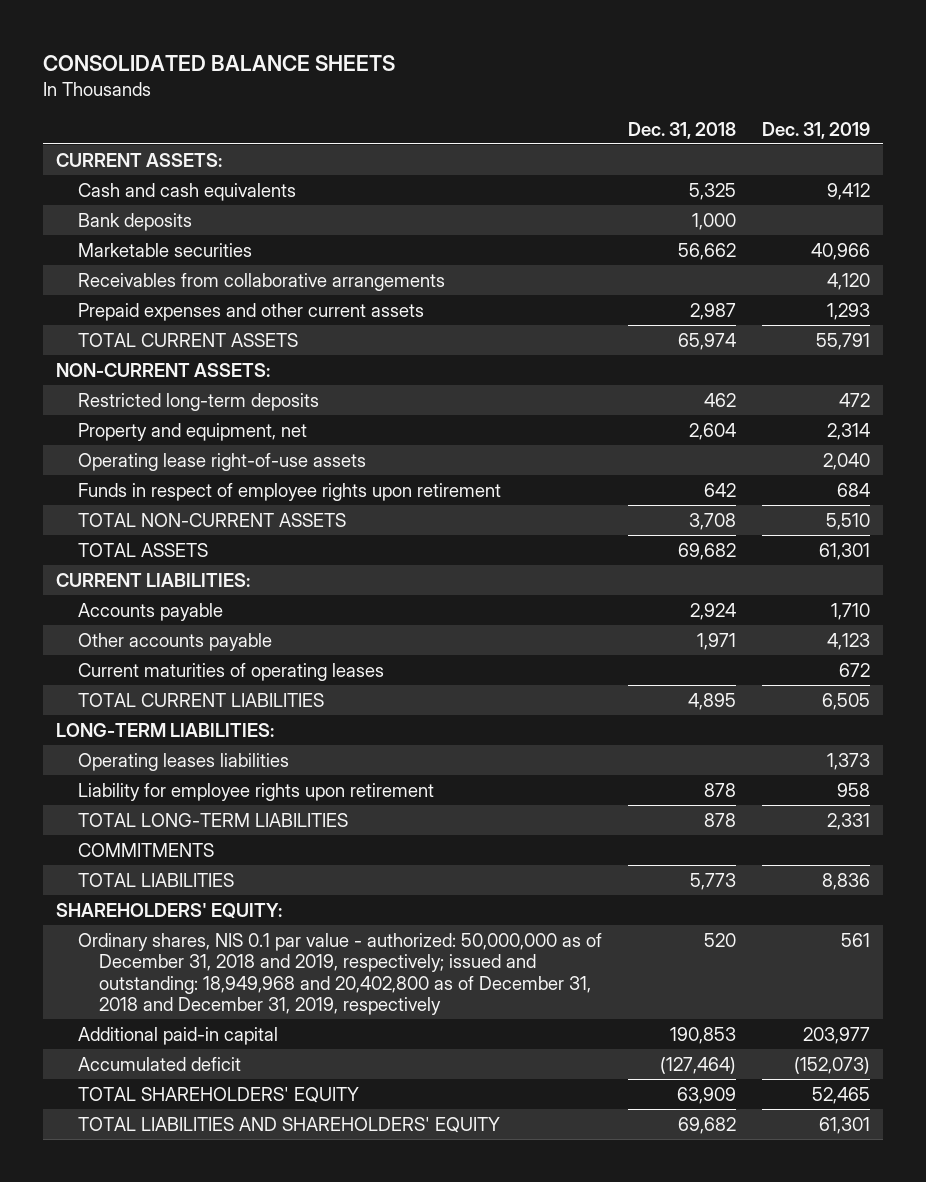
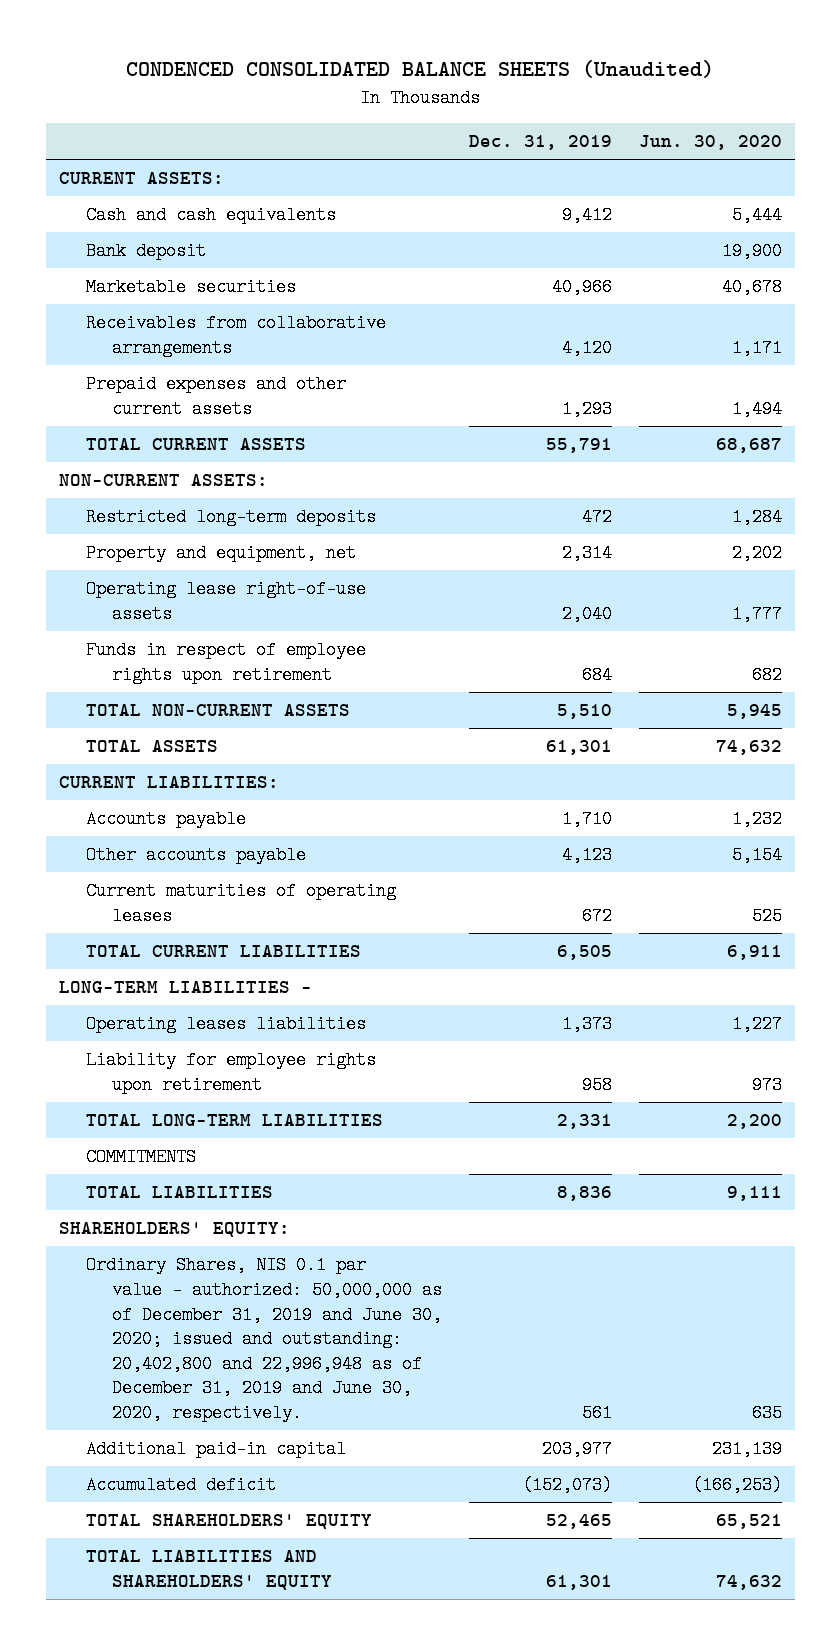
[42,55,395,72] CONSOLIDATED BALANCE SHEETS -> [126,60,715,79] CONDENCED CONSOLIDATED BALANCE SHEETS (Unaudited)
[627,121,736,139] Dec. 31, 2018 -> none
none -> [638,135,782,151] Jun. 30, 2020
[77,212,192,231] Bank deposits -> [85,242,206,261] Bank deposit
[55,722,274,737] LONG-TERM LIABILITIES: -> [58,981,312,994] LONG-TERM LIABILITIES -
[77,932,602,1016] Ordinary shares, NIS 0.1 par value - authorized: 50,000,000 as of December 31, 2018 and 2019, respectively; issued and outstanding: 18,949,968 and 20,402,800 as of December 31, 2018 and December 31, 2019, respectively -> [85,1256,443,1423] Ordinary Shares, NIS 0.1 par value - authorized: 50,000,000 as of December 31, 2019 and June 30, 2020; issued and outstanding: 20,402,800 and 22,996,948 as of December 31, 2019 and June 30, 2020, respectively.

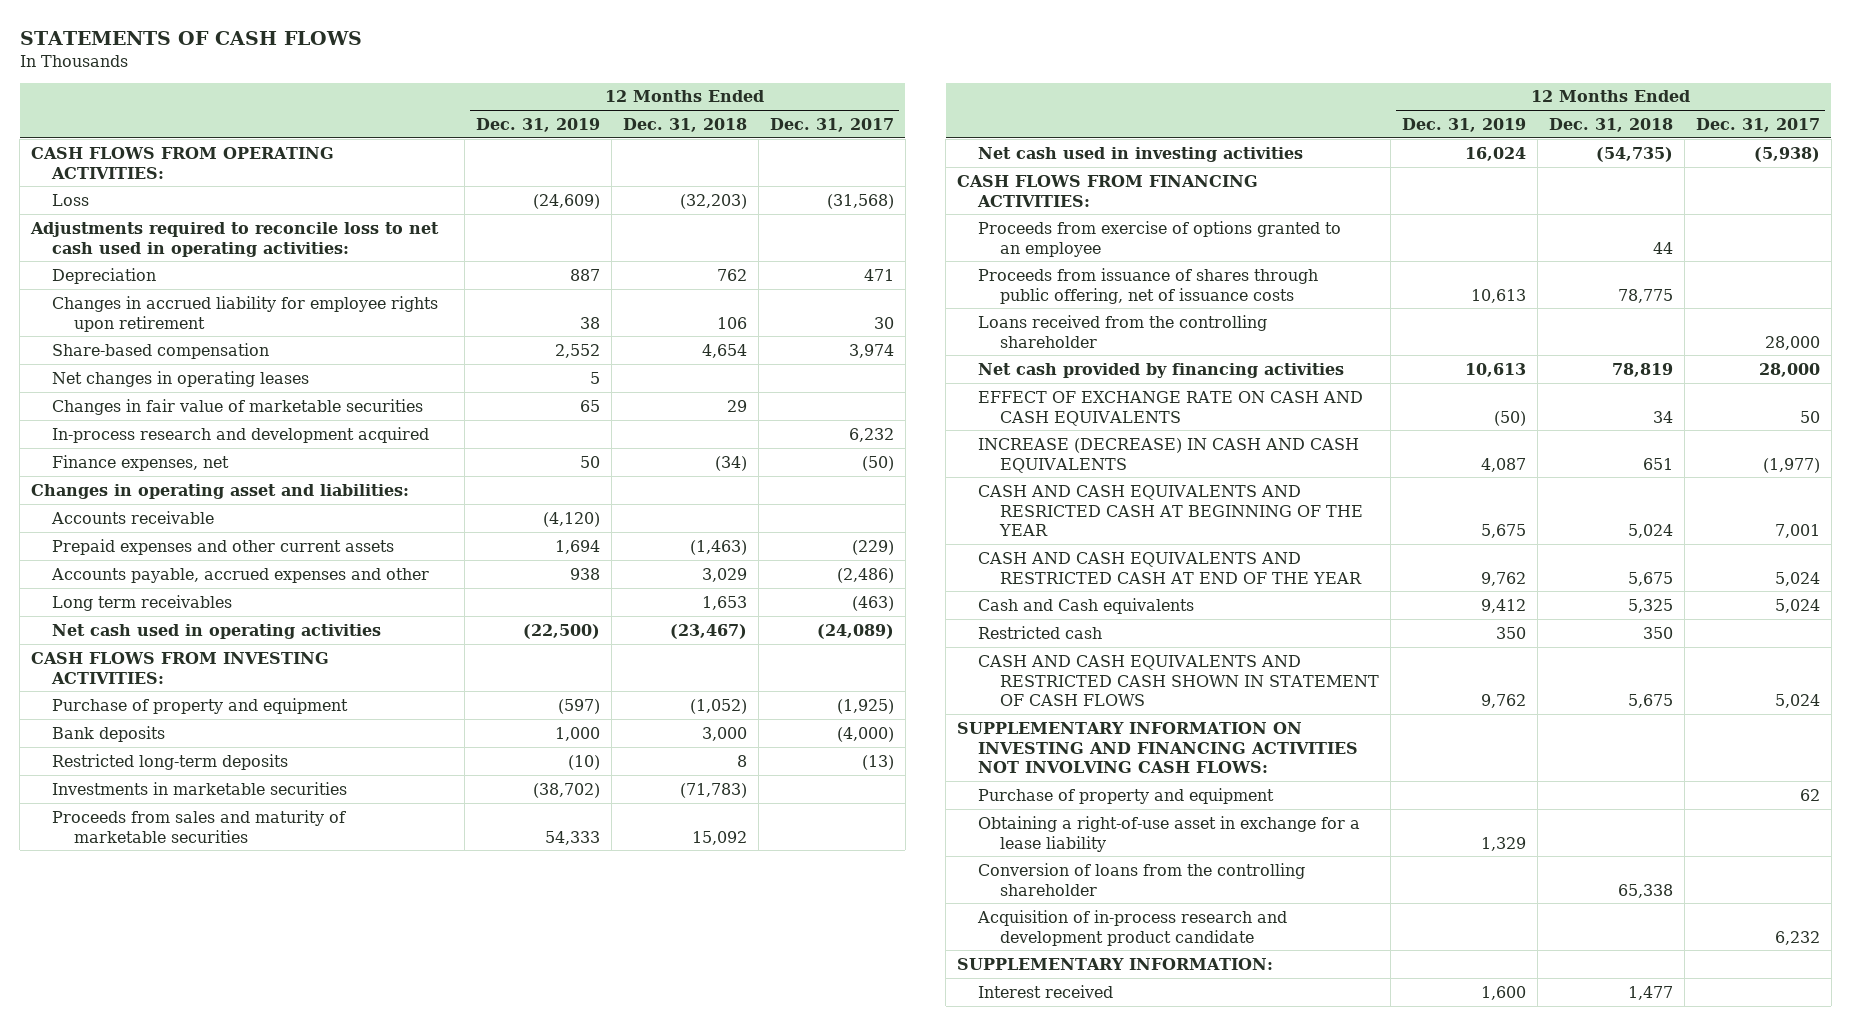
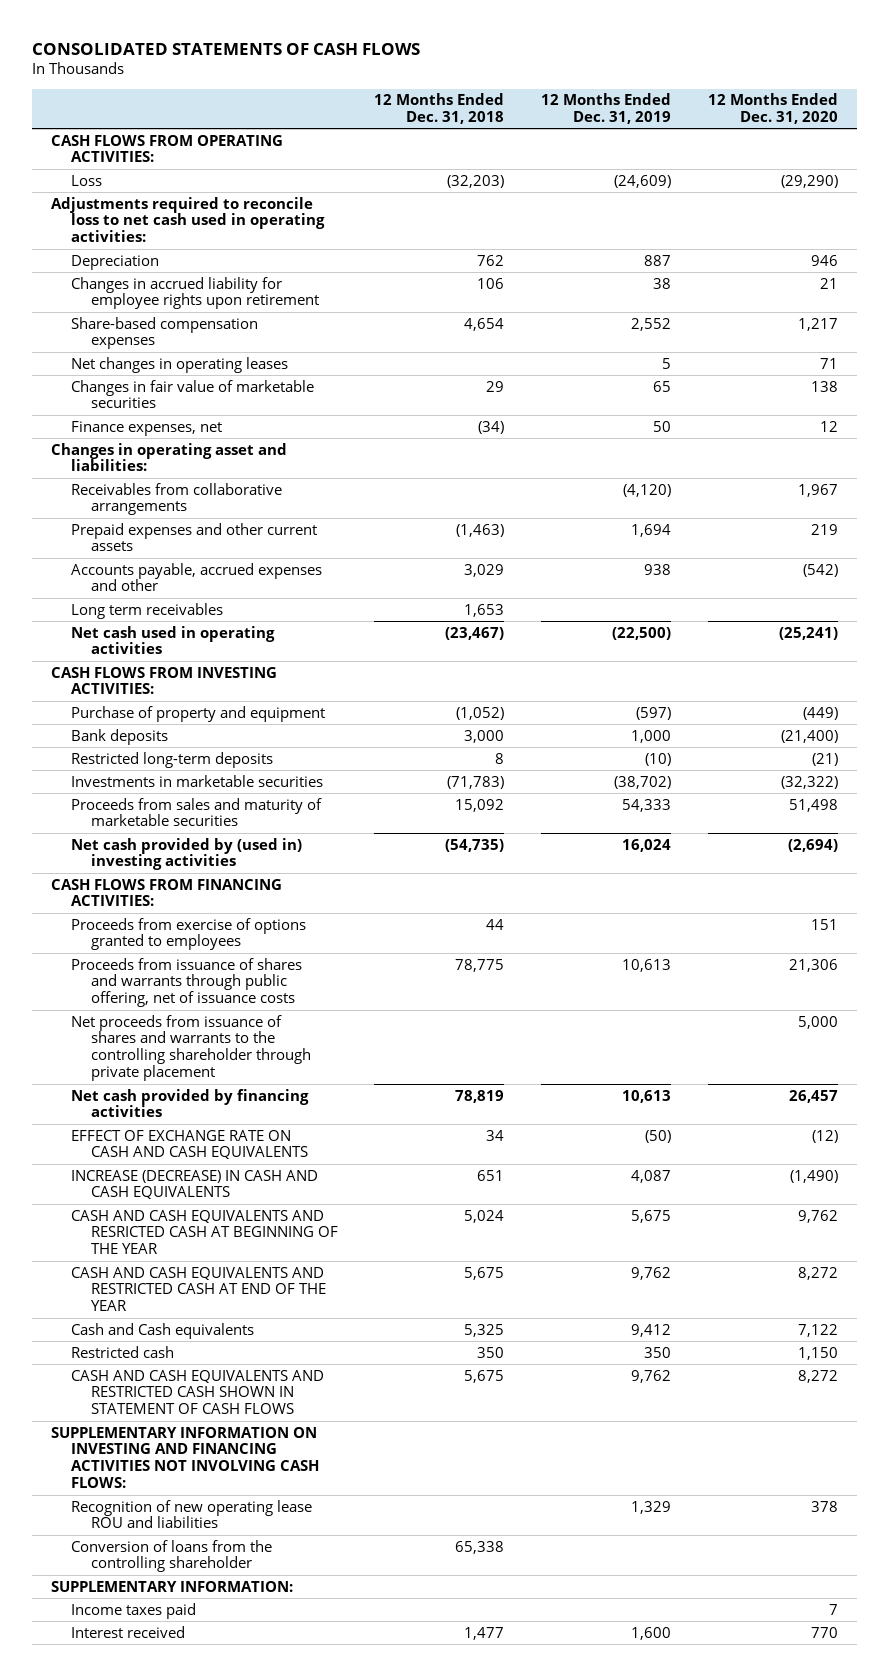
[19,30,362,45] STATEMENTS OF CASH FLOWS -> [32,42,421,55] CONSOLIDATED STATEMENTS OF CASH FLOWS
[769,117,894,132] Dec. 31, 2017 -> none
none -> [708,93,839,125] 12 Months Ended Dec. 31, 2020
[52,342,270,359] Share-based compensation -> [70,316,258,350] Share-based compensation expenses
[52,426,430,443] In-process research and development acquired -> none
[51,510,215,524] Accounts receivable -> [70,482,282,516] Receivables from collaborative arrangements
[978,146,1304,162] Net cash used in investing activities -> [70,837,302,871] Net cash provided by (used in) investing activities
[978,314,1268,348] Loans received from the controlling shareholder -> none
[978,220,1342,257] Proceeds from exercise of options granted to an employee -> [70,917,306,951] Proceeds from exercise of options granted to employees
[978,267,1319,304] Proceeds from issuance of shares through public offering, net of issuance costs -> [70,957,302,1008] Proceeds from issuance of shares and warrants through public offering, net of issuance costs
none -> [70,1014,311,1082] Net proceeds from issuance of shares and warrants to the controlling shareholder through private placement
[978,787,1275,804] Purchase of property and equipment -> none
[978,815,1361,852] Obtaining a right-of-use asset in exchange for a lease liability -> [70,1499,312,1529] Recognition of new operating lease ROU and liabilities
[977,909,1288,946] Acquisition of in-process research and development product candidate -> none
none -> [70,1602,196,1619] Income taxes paid

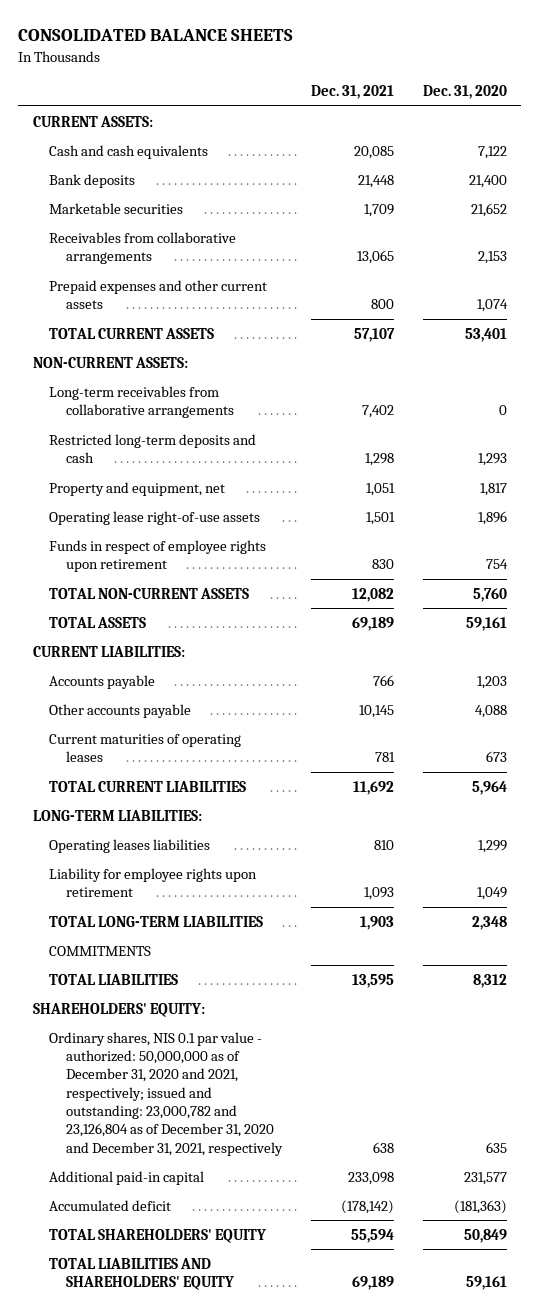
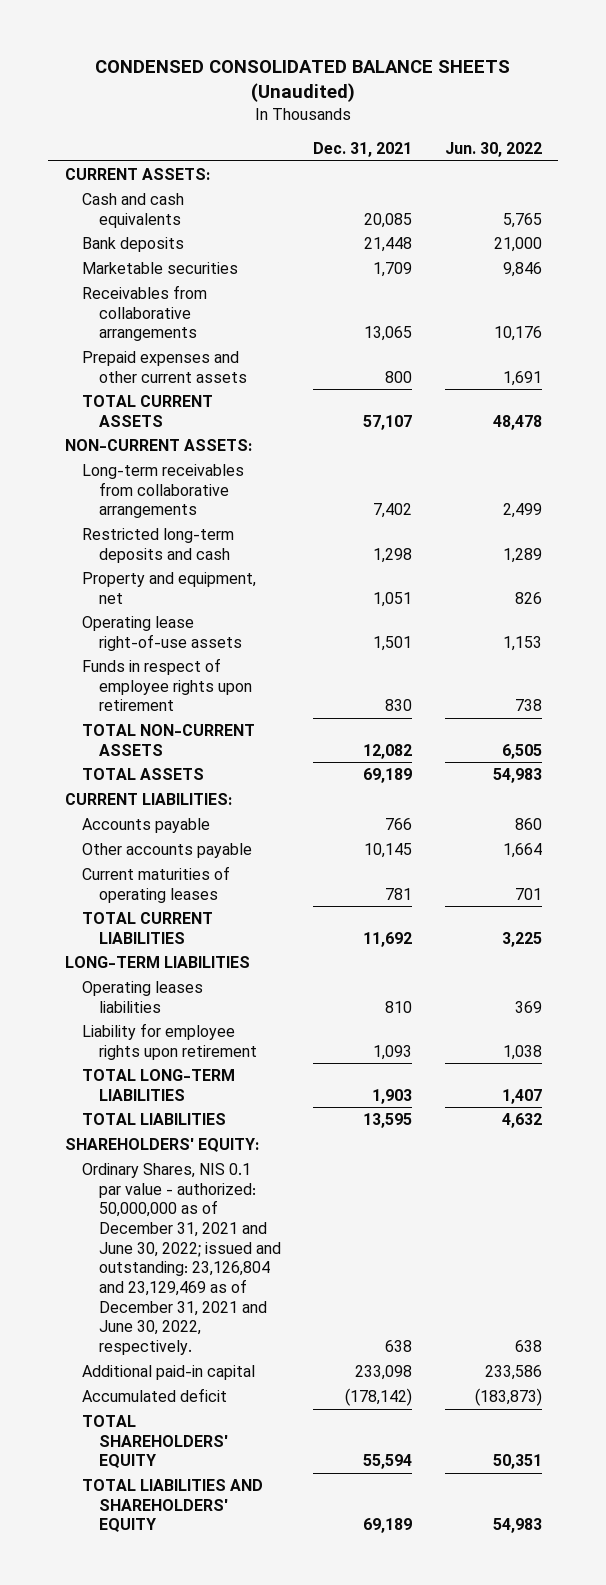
[18,29,294,42] CONSOLIDATED BALANCE SHEETS -> [95,60,511,103] CONDENSED CONSOLIDATED BALANCE SHEETS (Unaudited)
[422,85,507,100] Dec. 31, 2020 -> none
none -> [444,142,542,158] Jun. 30, 2022
[32,809,202,821] LONG-TERM LIABILITIES: -> [64,956,250,969] LONG-TERM LIABILITIES
[49,945,152,956] COMMITMENTS -> none
[49,1031,284,1156] Ordinary shares, NIS 0.1 par value - authorized: 50,000,000 as of December 31, 2020 and 2021, respectively; issued and outstanding: 23,000,782 and 23,126,804 as of December 31, 2020 and December 31, 2021, respectively -> [81,1163,282,1355] Ordinary Shares, NIS 0.1 par value - authorized: 50,000,000 as of December 31, 2021 and June 30, 2022; issued and outstanding: 23,126,804 and 23,129,469 as of December 31, 2021 and June 30, 2022, respectively.

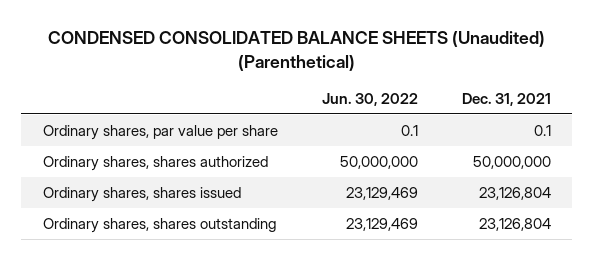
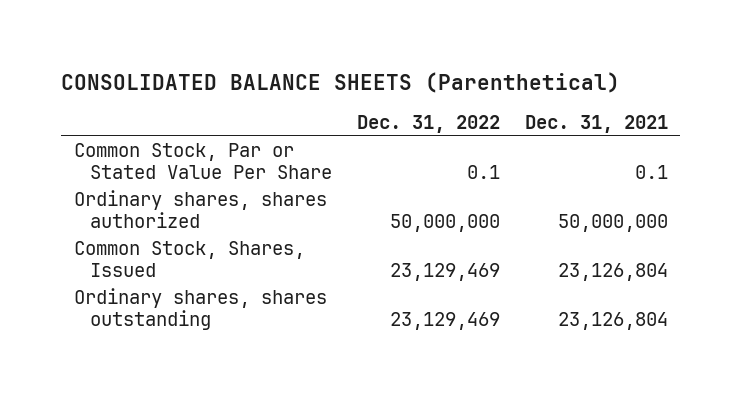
[47,31,545,71] CONDENSED CONSOLIDATED BALANCE SHEETS (Unaudited) (Parenthetical) -> [61,71,621,93] CONSOLIDATED BALANCE SHEETS (Parenthetical)
[321,92,418,106] Jun. 30, 2022 -> none
none -> [356,114,500,133] Dec. 31, 2022
[42,124,278,140] Ordinary shares, par value per share -> [73,143,332,179] Common Stock, Par or Stated Value Per Share
[42,186,241,202] Ordinary shares, shares issued -> [73,241,305,277] Common Stock, Shares, Issued

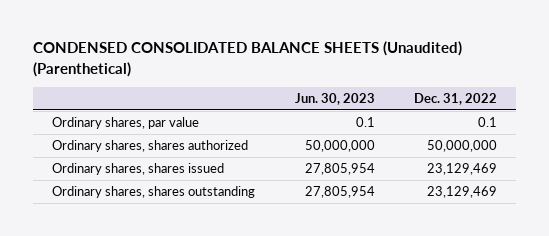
[61,71,621,93] CONSOLIDATED BALANCE SHEETS (Parenthetical) -> [32,41,462,77] CONDENSED CONSOLIDATED BALANCE SHEETS (Unaudited) (Parenthetical)
[524,114,668,133] Dec. 31, 2021 -> none
none -> [294,93,375,106] Jun. 30, 2023
[73,143,332,179] Common Stock, Par or Stated Value Per Share -> [52,117,200,130] Ordinary shares, par value
[73,241,305,277] Common Stock, Shares, Issued -> [52,163,225,176] Ordinary shares, shares issued

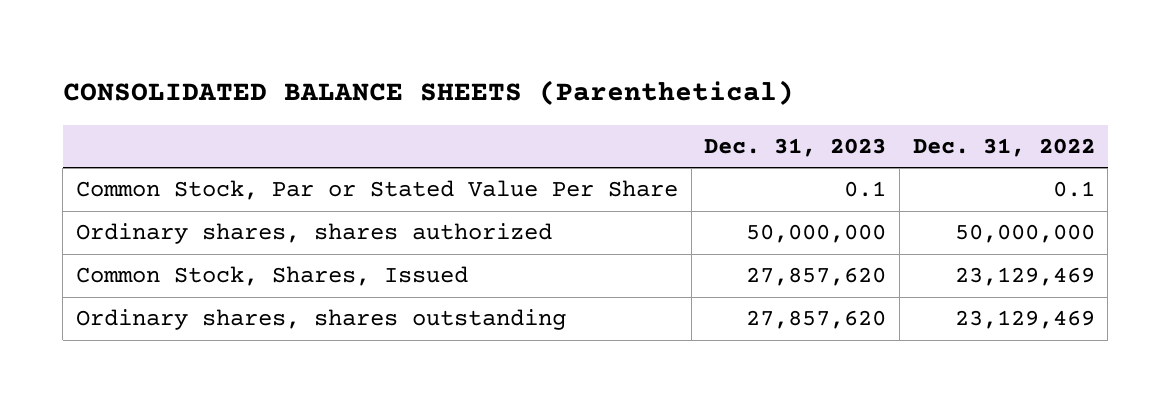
[32,41,462,77] CONDENSED CONSOLIDATED BALANCE SHEETS (Unaudited) (Parenthetical) -> [62,80,794,106] CONSOLIDATED BALANCE SHEETS (Parenthetical)
[294,93,375,106] Jun. 30, 2023 -> none
none -> [704,137,887,157] Dec. 31, 2023
[52,117,200,130] Ordinary shares, par value -> [75,180,678,201] Common Stock, Par or Stated Value Per Share
[52,163,225,176] Ordinary shares, shares issued -> [75,266,468,287] Common Stock, Shares, Issued

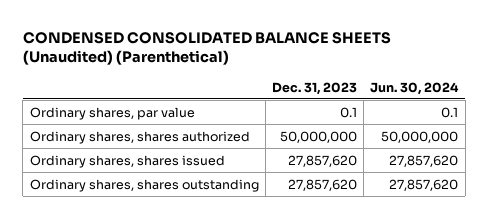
[62,80,794,106] CONSOLIDATED BALANCE SHEETS (Parenthetical) -> [22,31,391,66] CONDENSED CONSOLIDATED BALANCE SHEETS (Unaudited) (Parenthetical)
[912,137,1095,157] Dec. 31, 2022 -> none
none -> [370,81,460,95] Jun. 30, 2024
[75,180,678,201] Common Stock, Par or Stated Value Per Share -> [29,106,195,120] Ordinary shares, par value
[75,266,468,287] Common Stock, Shares, Issued -> [29,154,225,168] Ordinary shares, shares issued

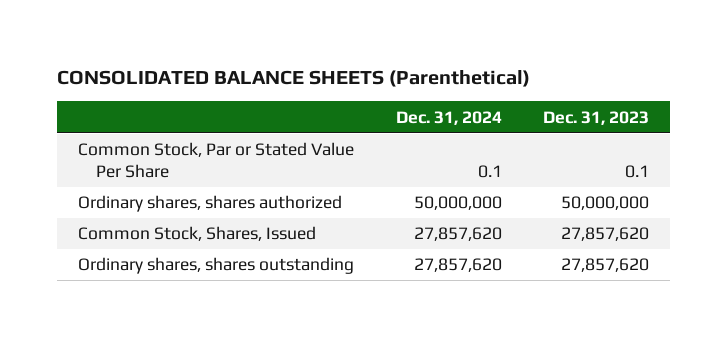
[22,31,391,66] CONDENSED CONSOLIDATED BALANCE SHEETS (Unaudited) (Parenthetical) -> [56,70,530,88] CONSOLIDATED BALANCE SHEETS (Parenthetical)
[370,81,460,95] Jun. 30, 2024 -> none
none -> [395,110,502,125] Dec. 31, 2024
[29,106,195,120] Ordinary shares, par value -> [77,142,354,179] Common Stock, Par or Stated Value Per Share
[29,154,225,168] Ordinary shares, shares issued -> [77,226,316,242] Common Stock, Shares, Issued

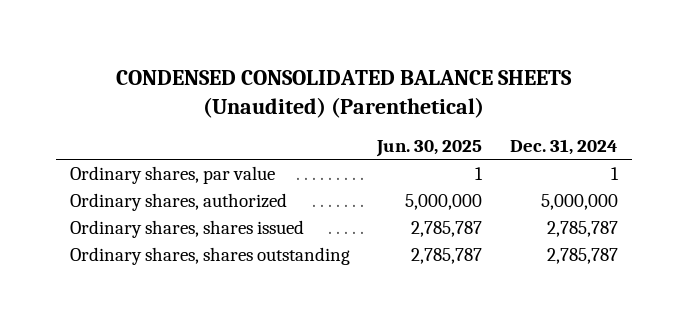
[56,70,530,88] CONSOLIDATED BALANCE SHEETS (Parenthetical) -> [115,69,572,118] CONDENSED CONSOLIDATED BALANCE SHEETS (Unaudited) (Parenthetical)
[543,110,650,125] Dec. 31, 2023 -> none
none -> [376,140,483,158] Jun. 30, 2025
[77,142,354,179] Common Stock, Par or Stated Value Per Share -> [69,165,275,184] Ordinary shares, par value
[477,165,502,179] 0.1 -> [611,166,620,180] 1
[77,195,342,213] Ordinary shares, shares authorized -> [69,192,287,211] Ordinary shares, authorized
[413,196,502,211] 50,000,000 -> [541,193,619,210] 5,000,000
[77,226,316,242] Common Stock, Shares, Issued -> [69,219,304,238] Ordinary shares, shares issued
[413,227,502,242] 27,857,620 -> [547,220,619,237] 2,785,787
[413,258,502,273] 27,857,620 -> [547,247,619,264] 2,785,787

